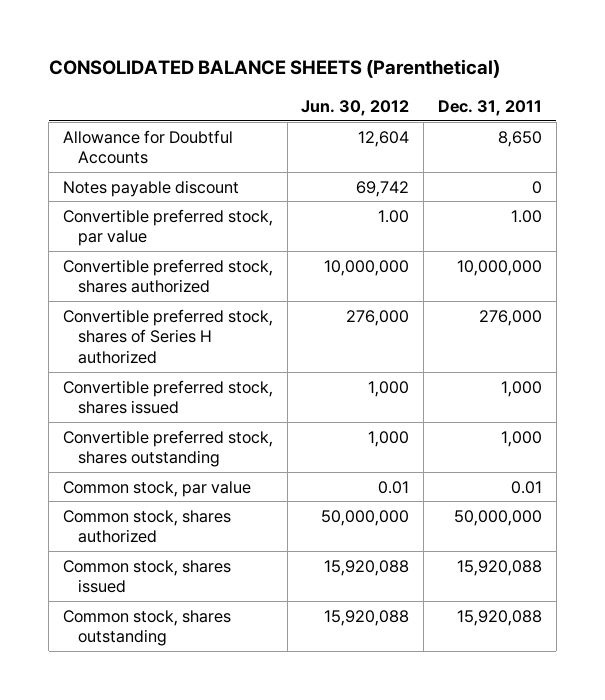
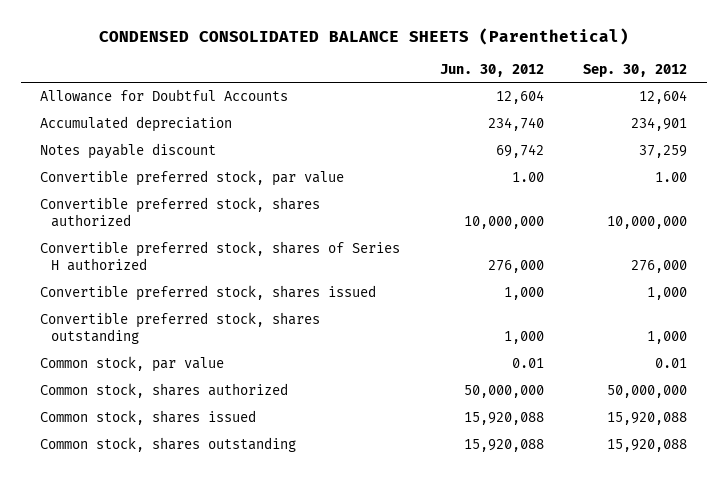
[48,59,500,79] CONSOLIDATED BALANCE SHEETS (Parenthetical) -> [98,27,629,45] CONDENSED CONSOLIDATED BALANCE SHEETS (Parenthetical)
[437,99,542,116] Dec. 31, 2011 -> none
none -> [582,63,687,77] Sep. 30, 2012
none -> [40,116,233,133] Accumulated depreciation

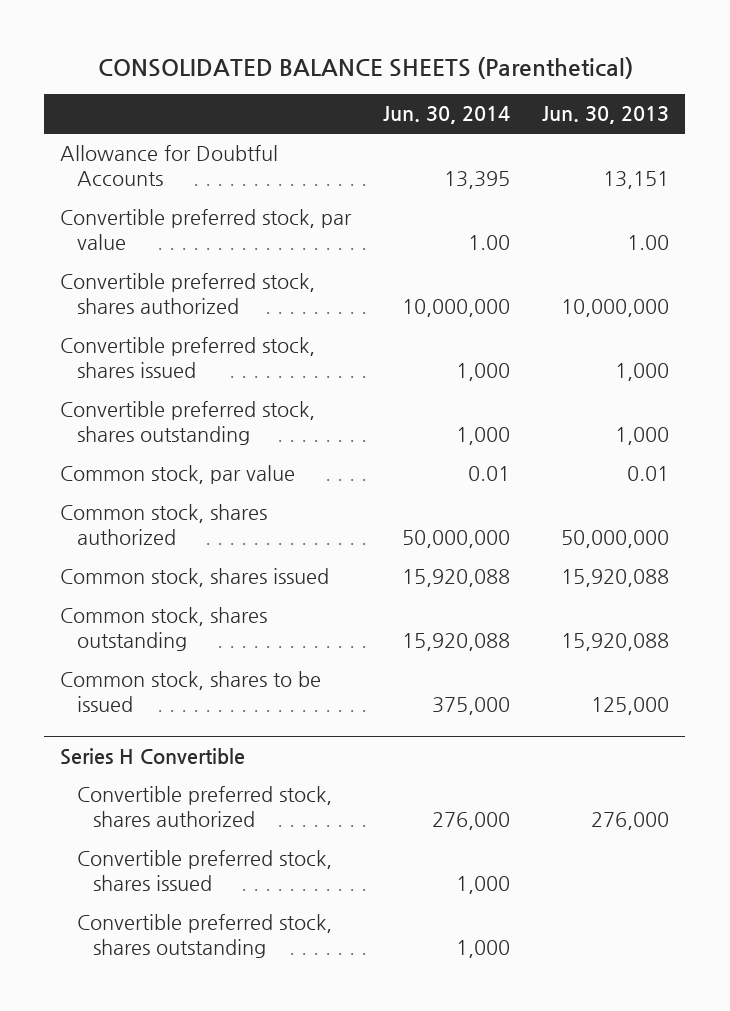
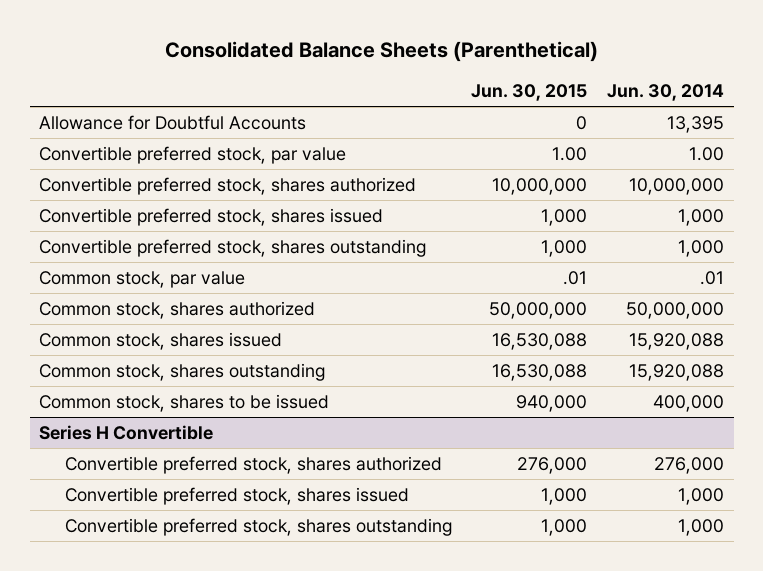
[97,56,633,79] CONSOLIDATED BALANCE SHEETS (Parenthetical) -> [164,41,598,63] Consolidated Balance Sheets (Parenthetical)
[542,106,670,125] Jun. 30, 2013 -> none
none -> [471,84,588,102] Jun. 30, 2015
[468,466,511,482] 0.01 -> [699,270,724,285] .01
[432,696,511,715] 375,000 -> [652,394,724,412] 400,000

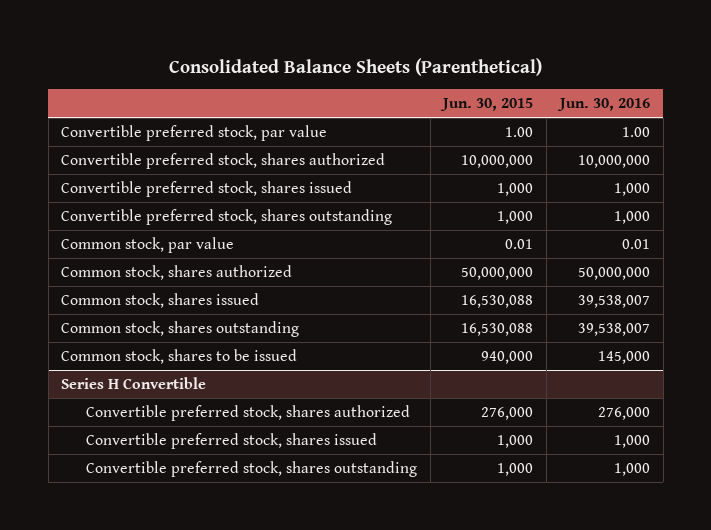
[606,84,724,102] Jun. 30, 2014 -> none
none -> [556,98,650,112] Jun. 30, 2016
[39,114,307,130] Allowance for Doubtful Accounts -> none
[563,270,588,285] .01 -> [505,239,534,250] 0.01

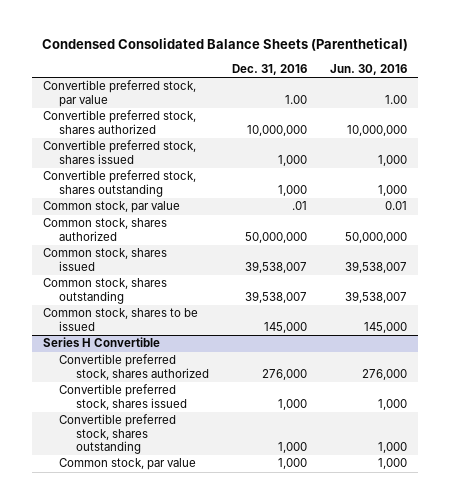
[168,58,542,77] Consolidated Balance Sheets (Parenthetical) -> [41,38,408,52] Condensed Consolidated Balance Sheets (Parenthetical)
[440,98,534,112] Jun. 30, 2015 -> none
none -> [231,64,307,76] Dec. 31, 2016
none -> [59,458,197,471] Common stock, par value

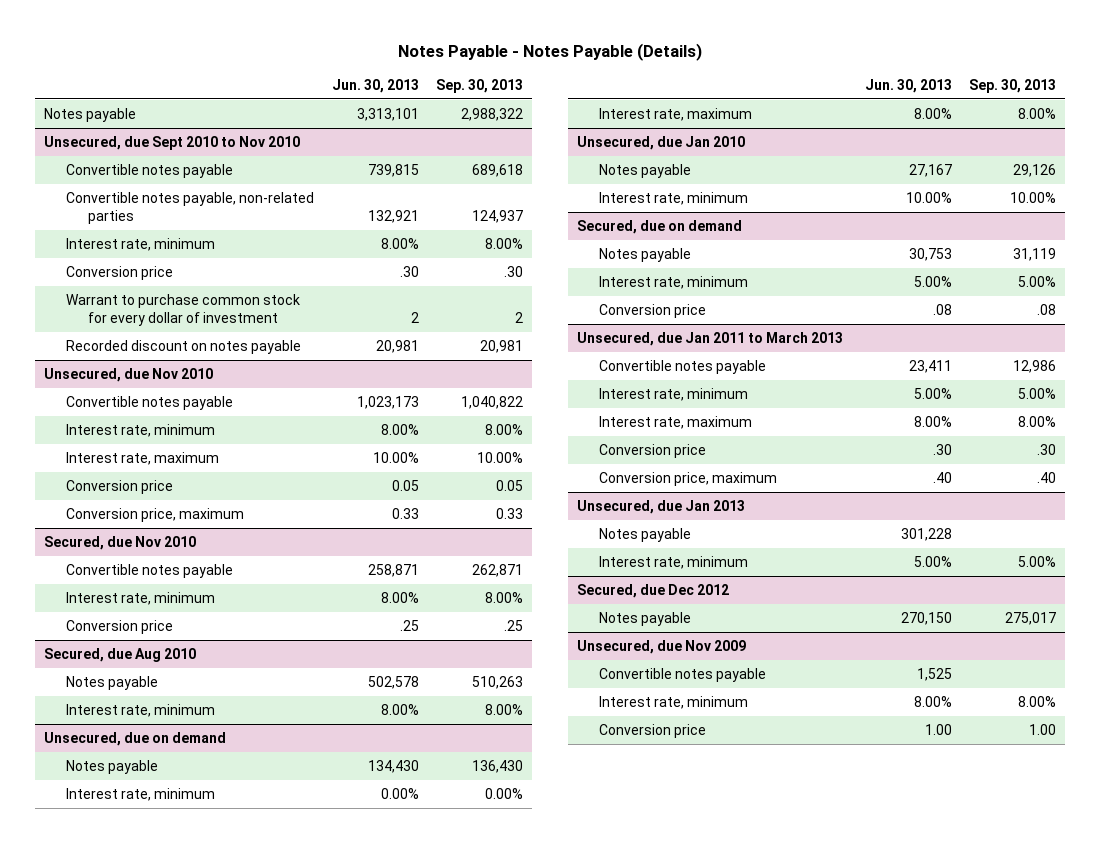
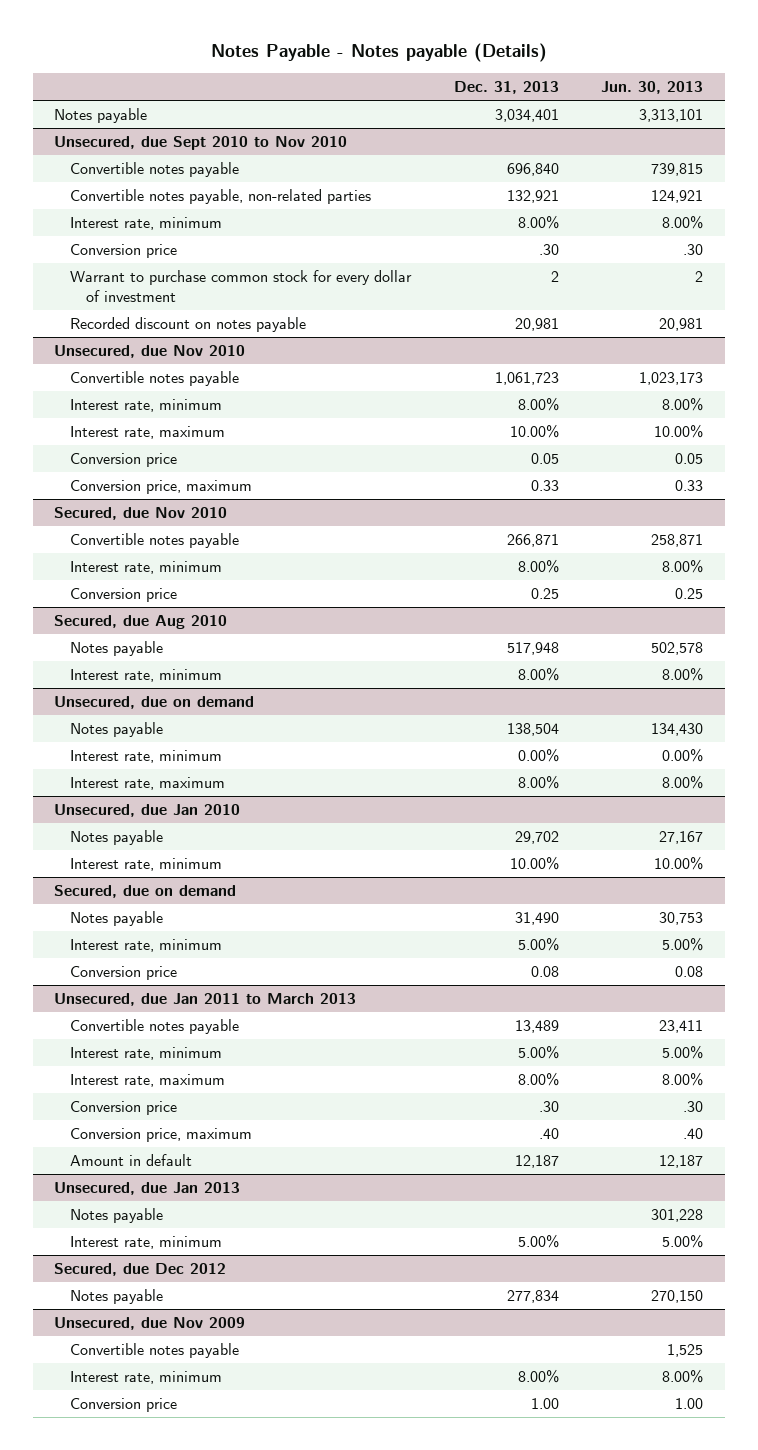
[398,43,703,62] Notes Payable - Notes Payable (Details) -> [210,43,547,63] Notes Payable - Notes payable (Details)
[436,79,524,94] Sep. 30, 2013 -> none
none -> [453,81,559,95] Dec. 31, 2013
[367,210,419,224] 132,921 -> [651,190,704,204] 124,921
[399,619,419,631] .25 -> [675,588,704,600] 0.25
[932,303,952,315] .08 -> [675,966,704,978] 0.08
none -> [69,1154,192,1167] Amount in default

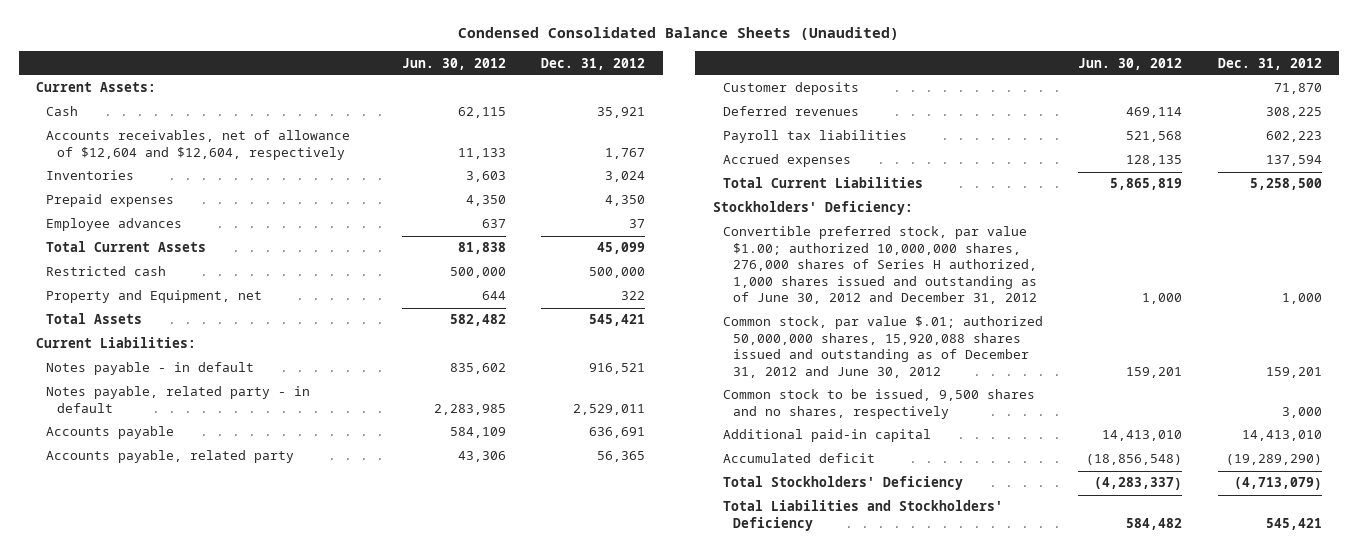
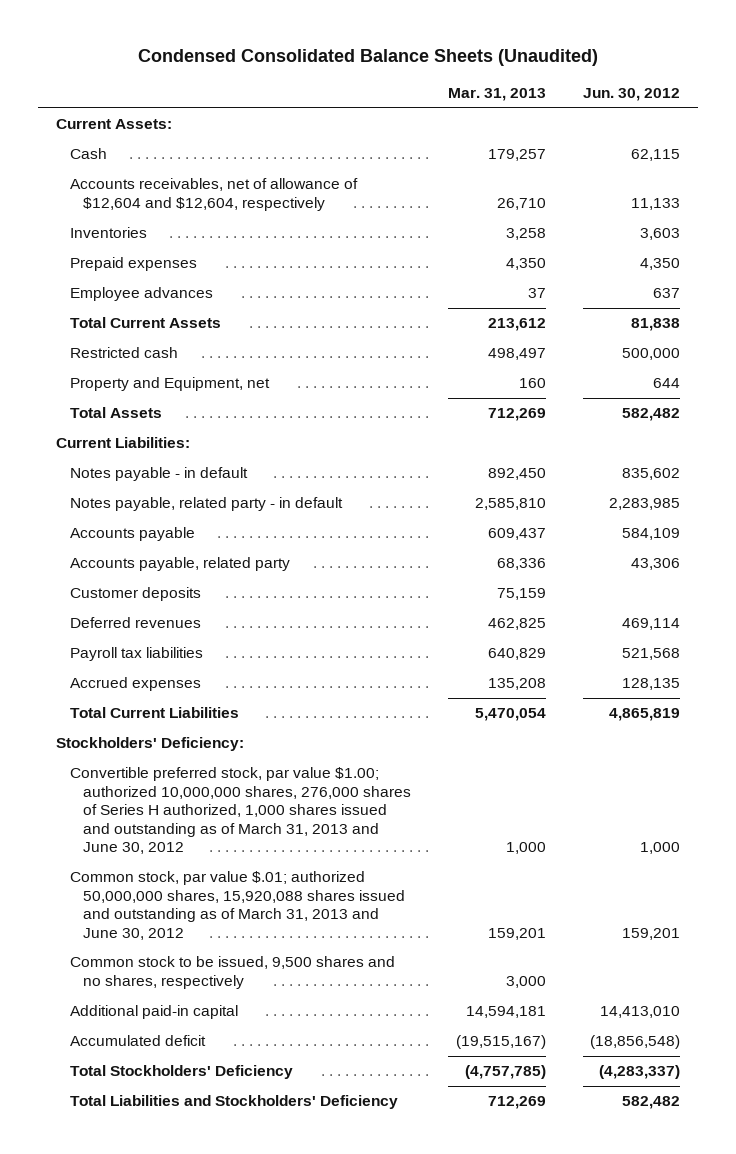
[541,57,646,70] Dec. 31, 2012 -> none
none -> [447,88,546,102] Mar. 31, 2013
[1110,178,1183,191] 5,865,819 -> [608,708,680,722] 4,865,819
[722,226,1037,305] Convertible preferred stock, par value $1.00; authorized 10,000,000 shares, 276,000 shares of Series H authorized, 1,000 shares issued and outstanding as of June 30, 2012 and December 31, 2012 -> [69,767,412,855] Convertible preferred stock, par value $1.00; authorized 10,000,000 shares, 276,000 shares of Series H authorized, 1,000 shares issued and outstanding as of March 31, 2013 and June 30, 2012
[722,316,1043,378] Common stock, par value $.01; authorized 50,000,000 shares, 15,920,088 shares issued and outstanding as of December 31, 2012 and June 30, 2012 -> [69,871,406,940] Common stock, par value $.01; authorized 50,000,000 shares, 15,920,088 shares issued and outstanding as of March 31, 2013 and June 30, 2012
[1126,517,1183,530] 584,482 -> [621,1096,680,1110] 582,482

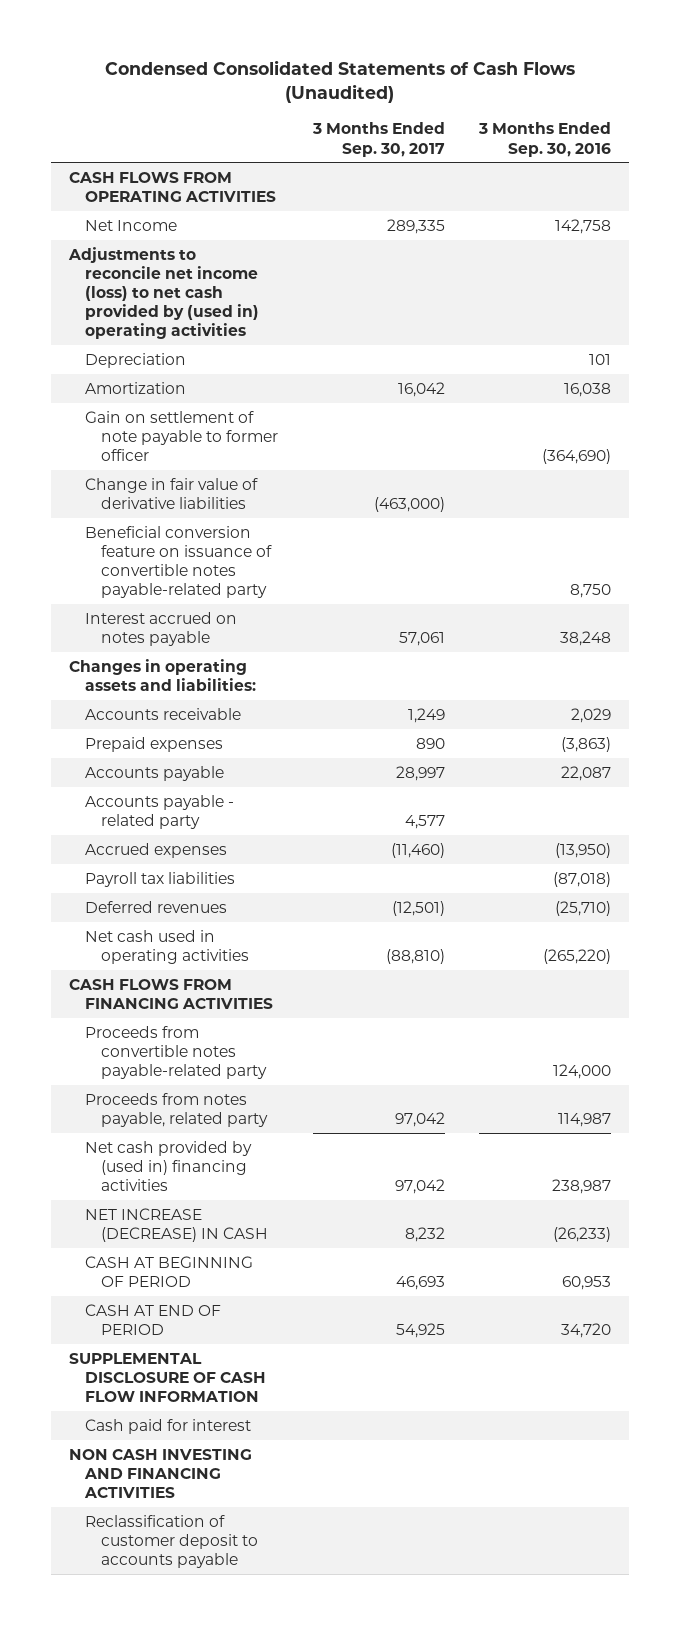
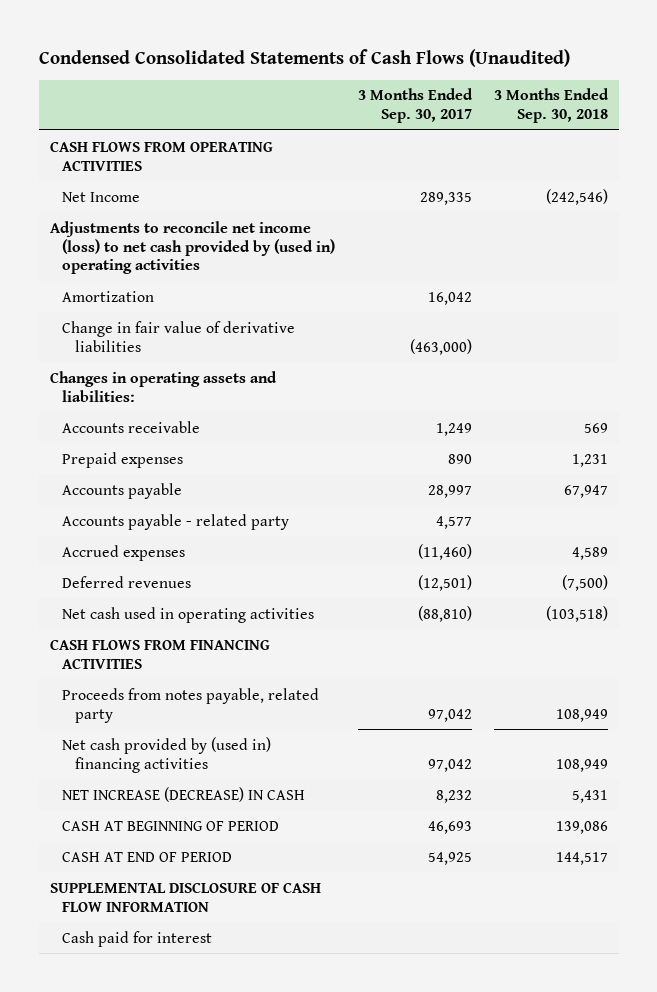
[478,122,612,157] 3 Months Ended Sep. 30, 2016 -> none
none -> [493,88,609,124] 3 Months Ended Sep. 30, 2018
[84,352,186,368] Depreciation -> none
[84,410,278,461] Gain on settlement of note payable to former officer -> none
[84,525,272,598] Beneficial conversion feature on issuance of convertible notes payable-related party -> none
[84,611,237,646] Interest accrued on notes payable -> none
[84,871,235,887] Payroll tax liabilities -> none
[84,1025,267,1079] Proceeds from convertible notes payable-related party -> none
[68,1448,252,1498] NON CASH INVESTING AND FINANCING ACTIVITIES -> none
[84,1514,258,1568] Reclassification of customer deposit to accounts payable -> none

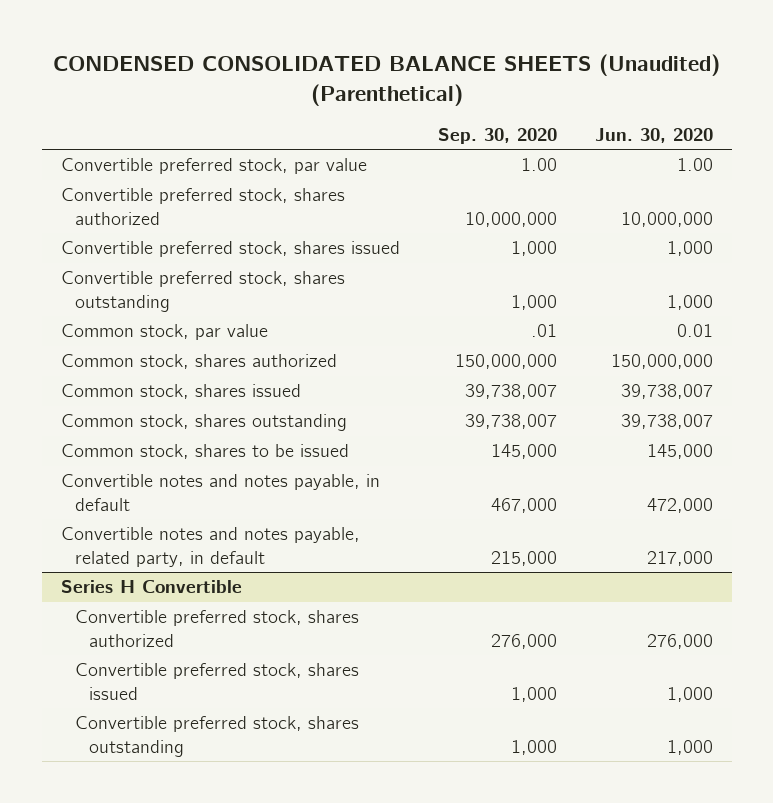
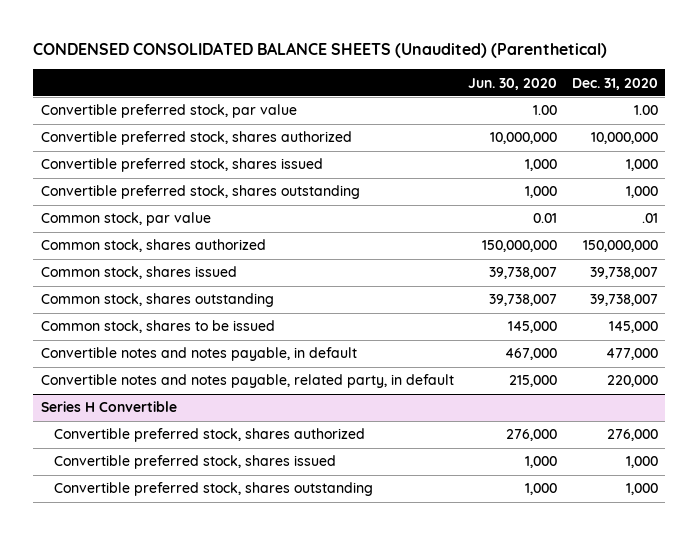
[437,127,557,144] Sep. 30, 2020 -> none
none -> [571,77,658,90] Dec. 31, 2020
[646,497,713,513] 472,000 -> [505,348,558,361] 467,000
[646,550,713,566] 217,000 -> [509,375,558,388] 215,000

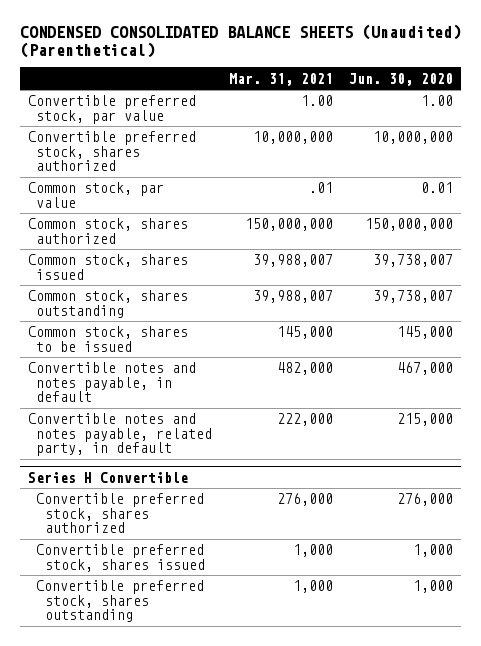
[571,77,658,90] Dec. 31, 2020 -> none
none -> [228,72,333,86] Mar. 31, 2021
[40,158,323,173] Convertible preferred stock, shares issued -> none
[40,185,360,200] Convertible preferred stock, shares outstanding -> none

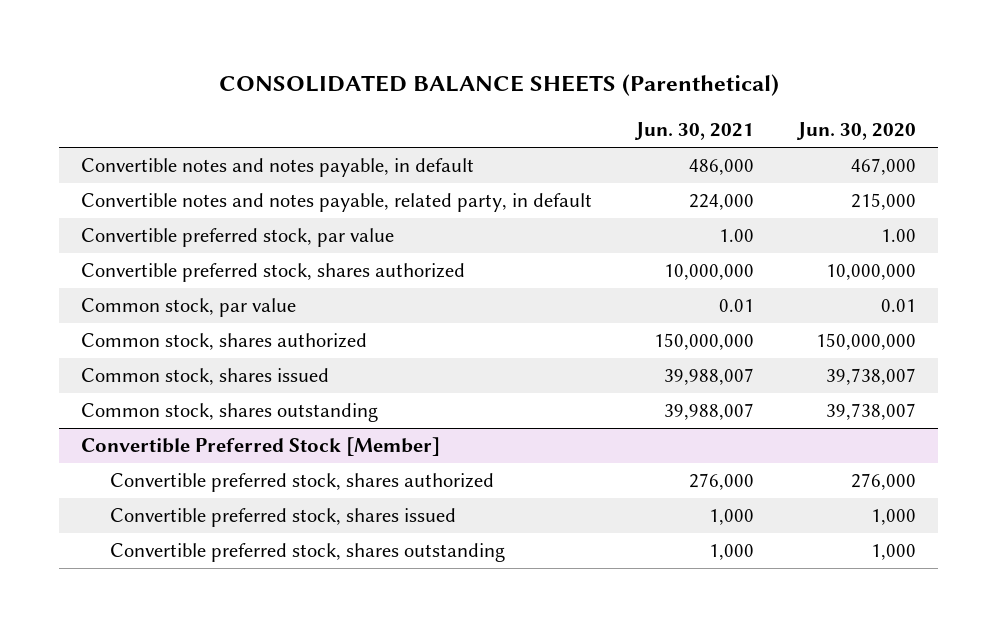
[19,23,461,58] CONDENSED CONSOLIDATED BALANCE SHEETS (Unaudited) (Parenthetical) -> [218,74,779,97] CONSOLIDATED BALANCE SHEETS (Parenthetical)
[228,72,333,86] Mar. 31, 2021 -> none
none -> [634,122,755,141] Jun. 30, 2021
[28,362,197,403] Convertible notes and notes payable, in default -> [81,158,475,178] Convertible notes and notes payable, in default
[28,413,213,457] Convertible notes and notes payable, related party, in default -> [81,193,593,213] Convertible notes and notes payable, related party, in default
[28,326,189,352] Common stock, shares to be issued -> none
[28,471,189,483] Series H Convertible -> [81,437,441,457] Convertible Preferred Stock [Member]

